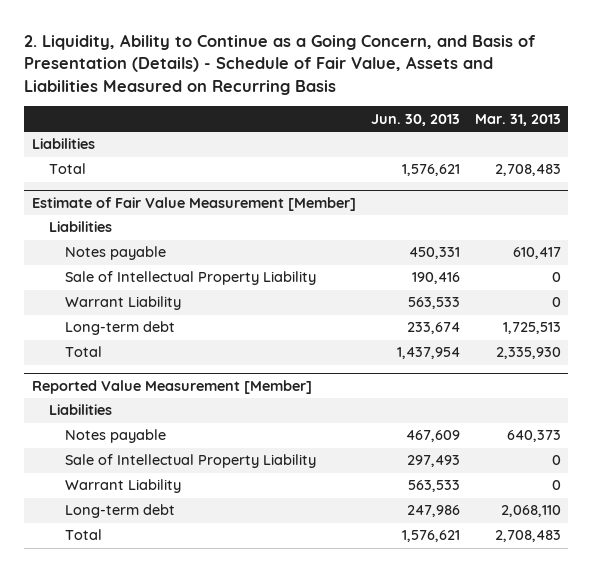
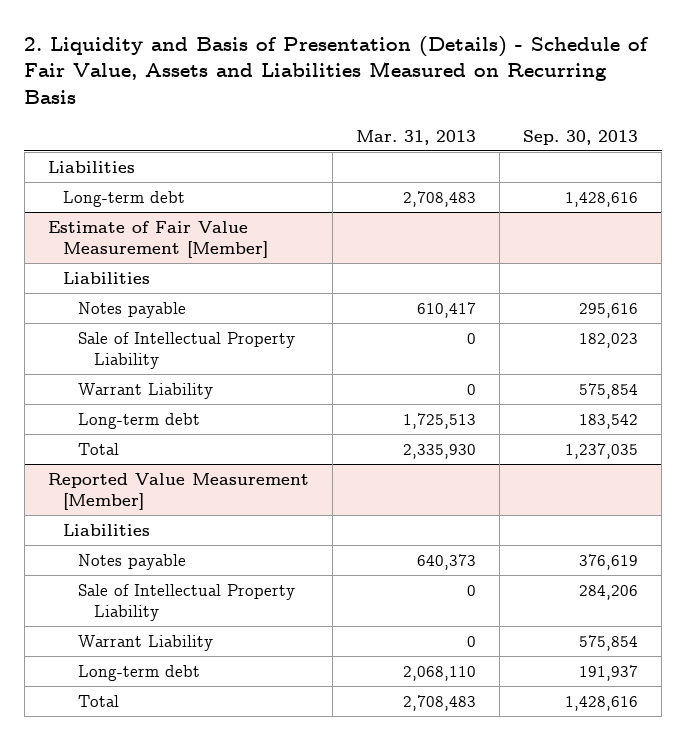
[24,33,537,95] 2. Liquidity, Ability to Continue as a Going Concern, and Basis of Presentation (Details) - Schedule of Fair Value, Assets and Liabilities Measured on Recurring Basis -> [24,35,650,105] 2. Liquidity and Basis of Presentation (Details) - Schedule of Fair Value, Assets and Liabilities Measured on Recurring Basis
[370,113,460,126] Jun. 30, 2013 -> none
none -> [523,129,639,145] Sep. 30, 2013
[48,163,86,175] Total -> [63,190,186,207] Long-term debt

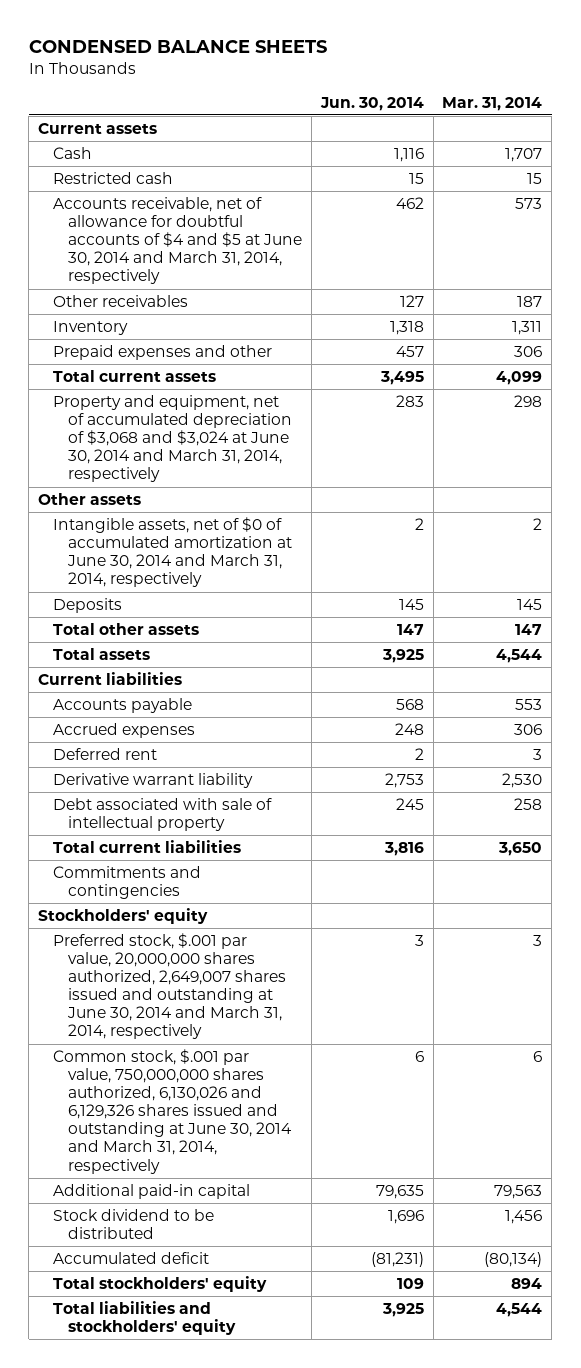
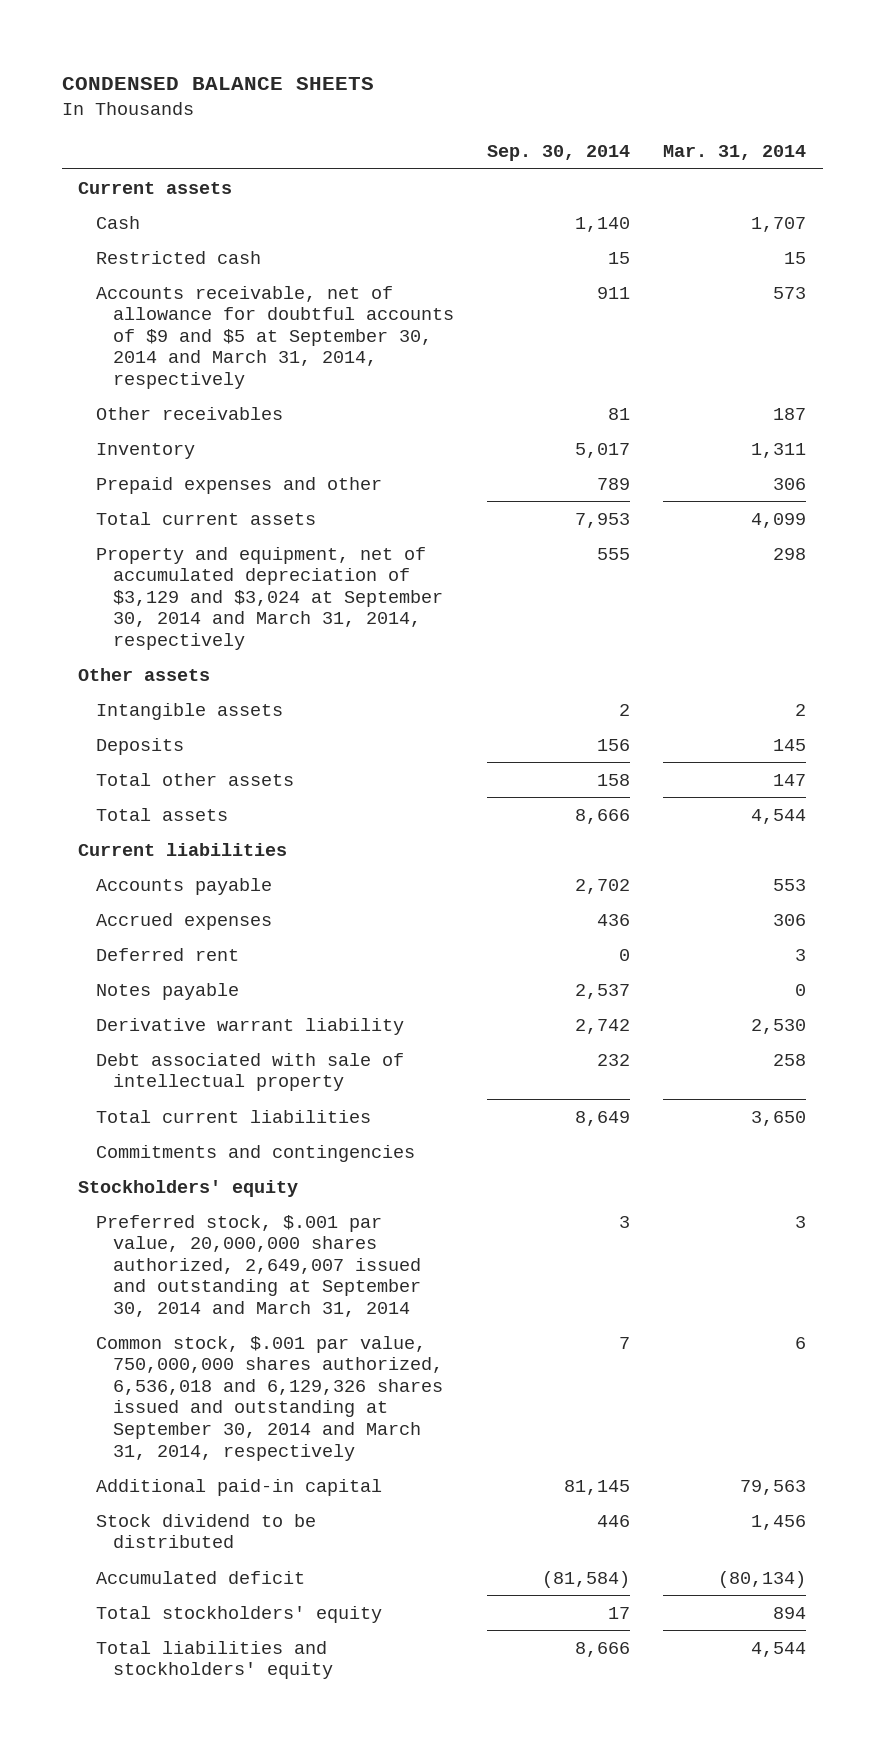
[319,96,424,111] Jun. 30, 2014 -> none
none -> [487,145,631,162] Sep. 30, 2014
[53,197,302,285] Accounts receivable, net of allowance for doubtful accounts of $4 and $5 at June 30, 2014 and March 31, 2014, respectively -> [95,285,455,390] Accounts receivable, net of allowance for doubtful accounts of $9 and $5 at September 30, 2014 and March 31, 2014, respectively
[53,395,292,483] Property and equipment, net of accumulated depreciation of $3,068 and $3,024 at June 30, 2014 and March 31, 2014, respectively -> [95,546,444,651] Property and equipment, net of accumulated depreciation of $3,129 and $3,024 at September 30, 2014 and March 31, 2014, respectively
[53,517,292,588] Intangible assets, net of $0 of accumulated amortization at June 30, 2014 and March 31, 2014, respectively -> none
none -> [95,702,283,720] Intangible assets
none -> [95,982,239,1000] Notes payable
[53,933,286,1040] Preferred stock, $.001 par value, 20,000,000 shares authorized, 2,649,007 shares issued and outstanding at June 30, 2014 and March 31, 2014, respectively -> [95,1214,422,1318] Preferred stock, $.001 par value, 20,000,000 shares authorized, 2,649,007 issued and outstanding at September 30, 2014 and March 31, 2014
[53,1049,292,1174] Common stock, $.001 par value, 750,000,000 shares authorized, 6,130,026 and 6,129,326 shares issued and outstanding at June 30, 2014 and March 31, 2014, respectively -> [95,1335,444,1461] Common stock, $.001 par value, 750,000,000 shares authorized, 6,536,018 and 6,129,326 shares issued and outstanding at September 30, 2014 and March 31, 2014, respectively

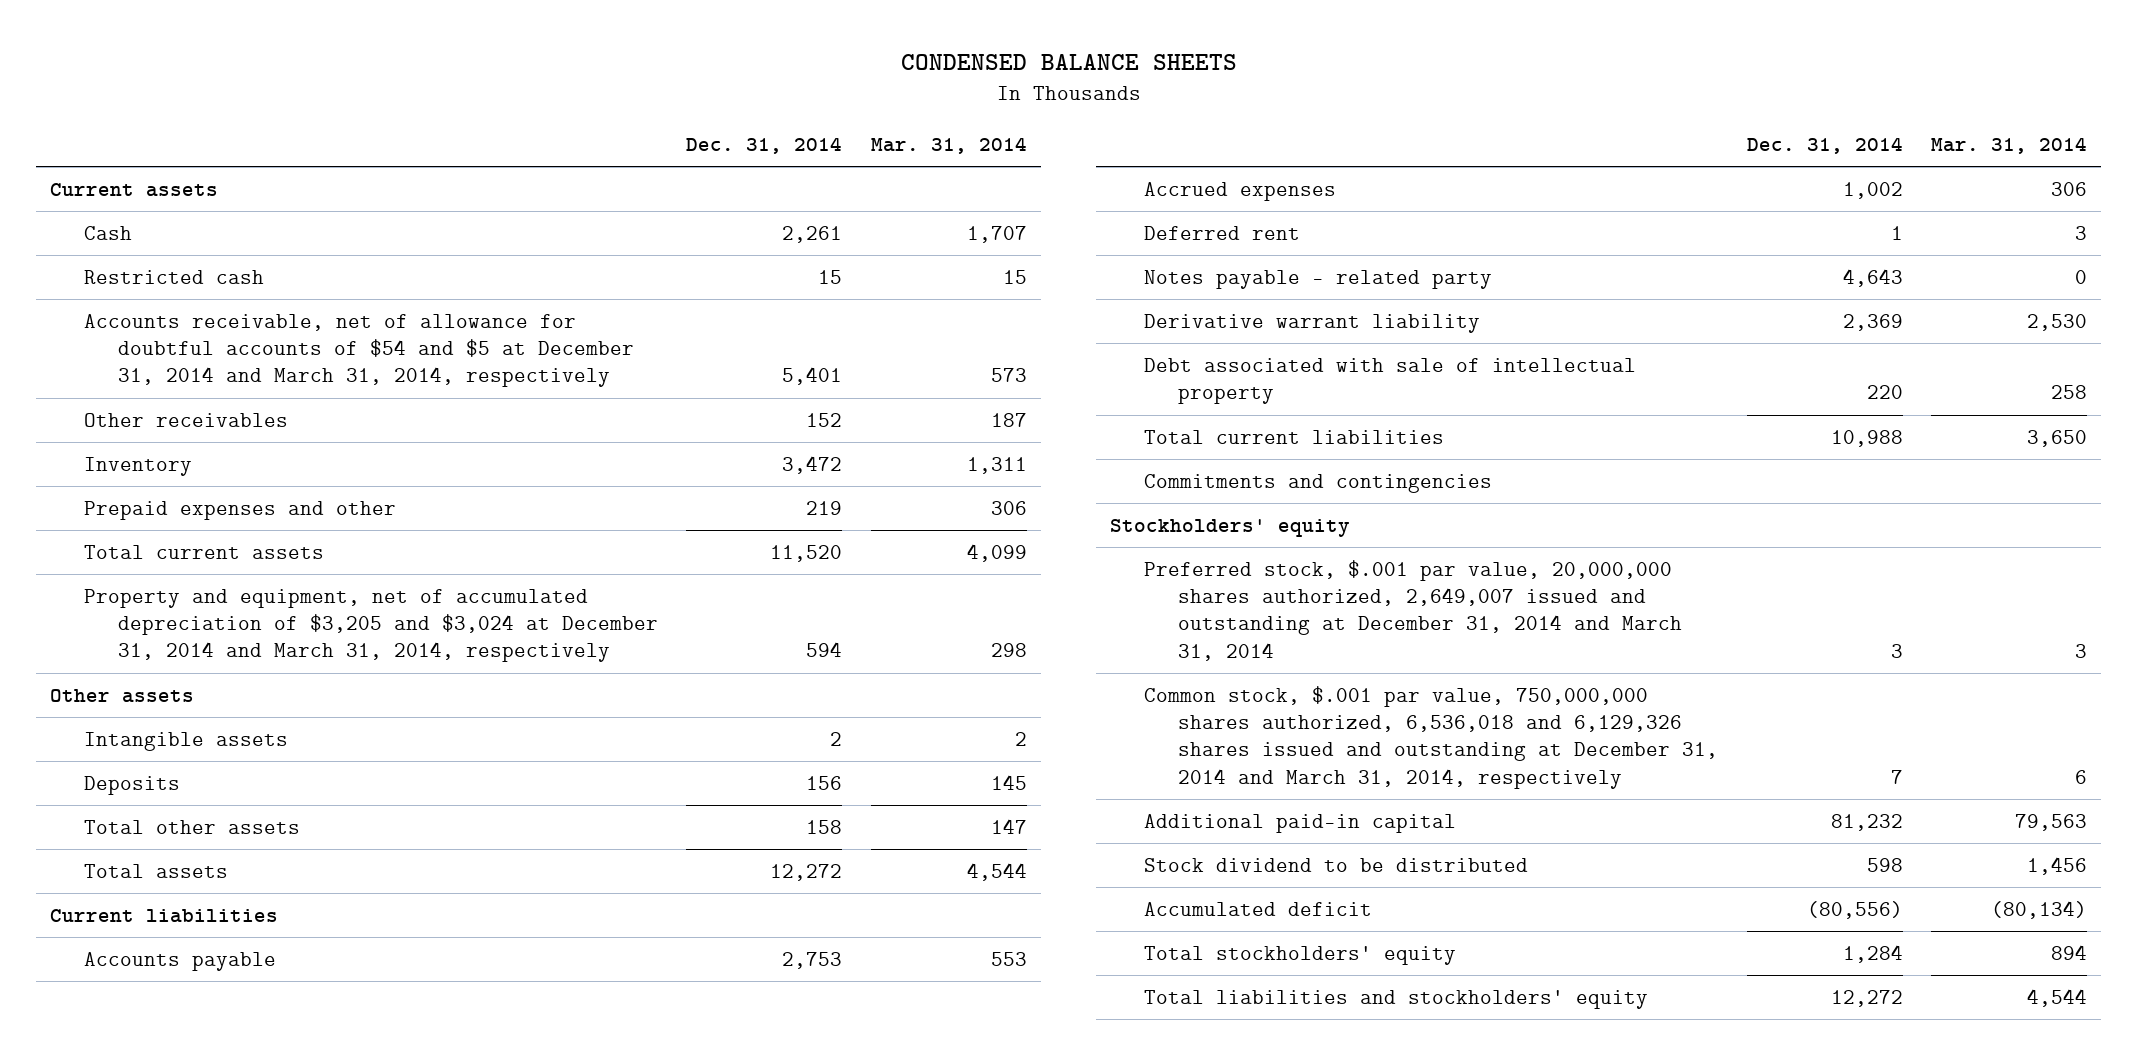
[487,145,631,162] Sep. 30, 2014 -> none
none -> [686,136,843,154] Dec. 31, 2014
[95,285,455,390] Accounts receivable, net of allowance for doubtful accounts of $9 and $5 at September 30, 2014 and March 31, 2014, respectively -> [83,313,634,388] Accounts receivable, net of allowance for doubtful accounts of $54 and $5 at December 31, 2014 and March 31, 2014, respectively
[95,546,444,651] Property and equipment, net of accumulated depreciation of $3,129 and $3,024 at September 30, 2014 and March 31, 2014, respectively -> [83,588,658,663] Property and equipment, net of accumulated depreciation of $3,205 and $3,024 at December 31, 2014 and March 31, 2014, respectively
[95,982,239,1000] Notes payable -> [1144,269,1493,289] Notes payable - related party
[95,1214,422,1318] Preferred stock, $.001 par value, 20,000,000 shares authorized, 2,649,007 issued and outstanding at September 30, 2014 and March 31, 2014 -> [1144,559,1683,661] Preferred stock, $.001 par value, 20,000,000 shares authorized, 2,649,007 issued and outstanding at December 31, 2014 and March 31, 2014
[95,1335,444,1461] Common stock, $.001 par value, 750,000,000 shares authorized, 6,536,018 and 6,129,326 shares issued and outstanding at September 30, 2014 and March 31, 2014, respectively -> [1144,685,1719,789] Common stock, $.001 par value, 750,000,000 shares authorized, 6,536,018 and 6,129,326 shares issued and outstanding at December 31, 2014 and March 31, 2014, respectively

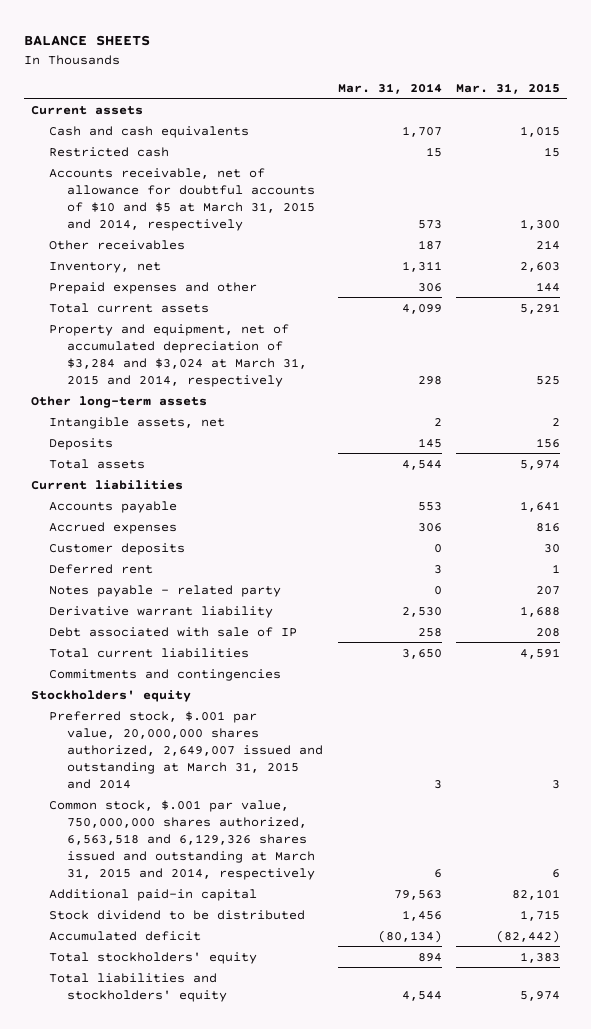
[900,54,1237,71] CONDENSED BALANCE SHEETS -> [23,35,150,47] BALANCE SHEETS
[686,136,843,154] Dec. 31, 2014 -> none
none -> [456,82,561,94] Mar. 31, 2015
[83,225,132,240] Cash -> [49,125,250,138] Cash and cash equivalents
[83,313,634,388] Accounts receivable, net of allowance for doubtful accounts of $54 and $5 at December 31, 2014 and March 31, 2014, respectively -> [49,167,316,231] Accounts receivable, net of allowance for doubtful accounts of $10 and $5 at March 31, 2015 and 2014, respectively
[83,456,192,476] Inventory -> [49,261,162,273] Inventory, net
[83,588,658,663] Property and equipment, net of accumulated depreciation of $3,205 and $3,024 at December 31, 2014 and March 31, 2014, respectively -> [49,323,308,387] Property and equipment, net of accumulated depreciation of $3,284 and $3,024 at March 31, 2015 and 2014, respectively
[50,688,195,703] Other assets -> [31,395,208,408] Other long-term assets
[83,731,288,751] Intangible assets -> [49,416,226,429] Intangible assets, net
[83,819,300,834] Total other assets -> none
none -> [49,542,186,555] Customer deposits
[1144,357,1637,405] Debt associated with sale of intellectual property -> [49,626,298,637] Debt associated with sale of IP
[1144,559,1683,661] Preferred stock, $.001 par value, 20,000,000 shares authorized, 2,649,007 issued and outstanding at December 31, 2014 and March 31, 2014 -> [49,710,324,789] Preferred stock, $.001 par value, 20,000,000 shares authorized, 2,649,007 issued and outstanding at March 31, 2015 and 2014
[1144,685,1719,789] Common stock, $.001 par value, 750,000,000 shares authorized, 6,536,018 and 6,129,326 shares issued and outstanding at December 31, 2014 and March 31, 2014, respectively -> [49,799,316,880] Common stock, $.001 par value, 750,000,000 shares authorized, 6,563,518 and 6,129,326 shares issued and outstanding at March 31, 2015 and 2014, respectively

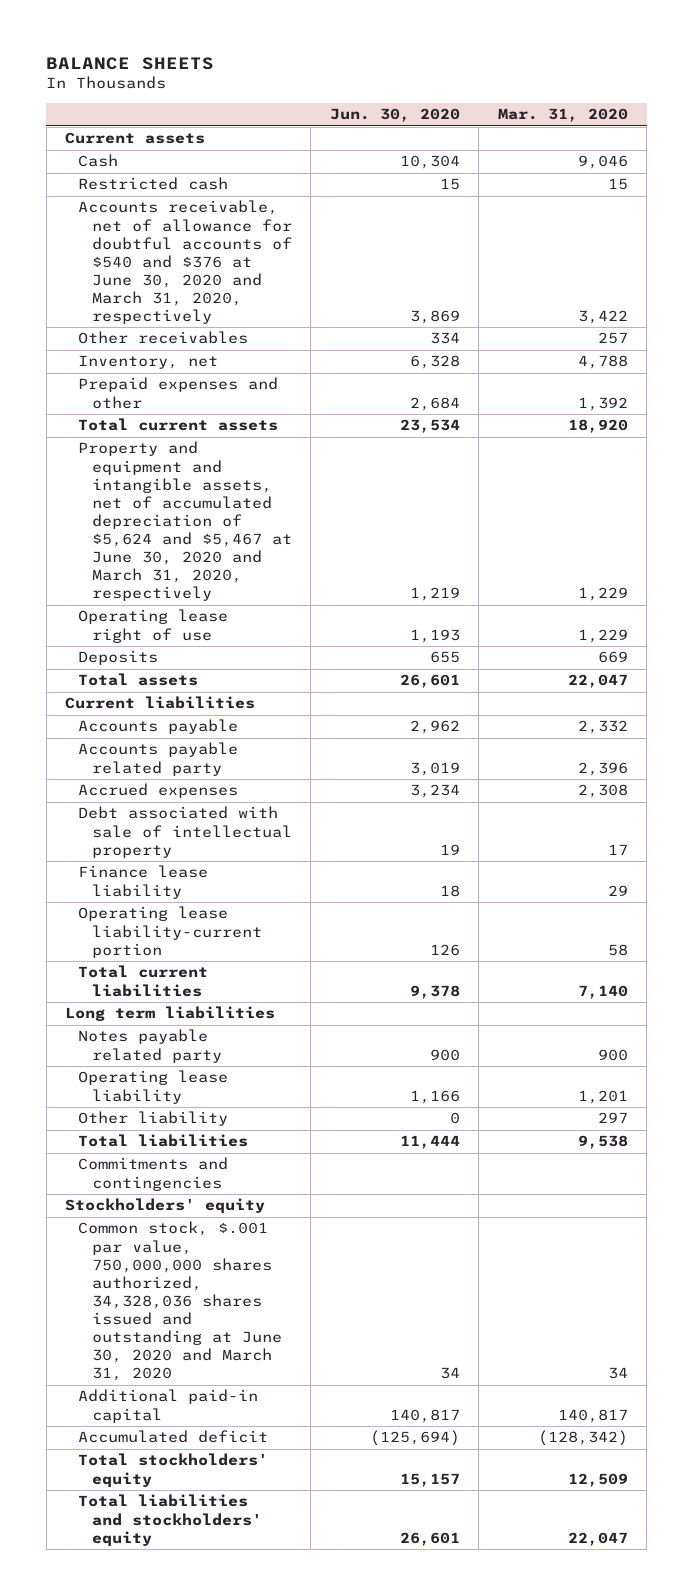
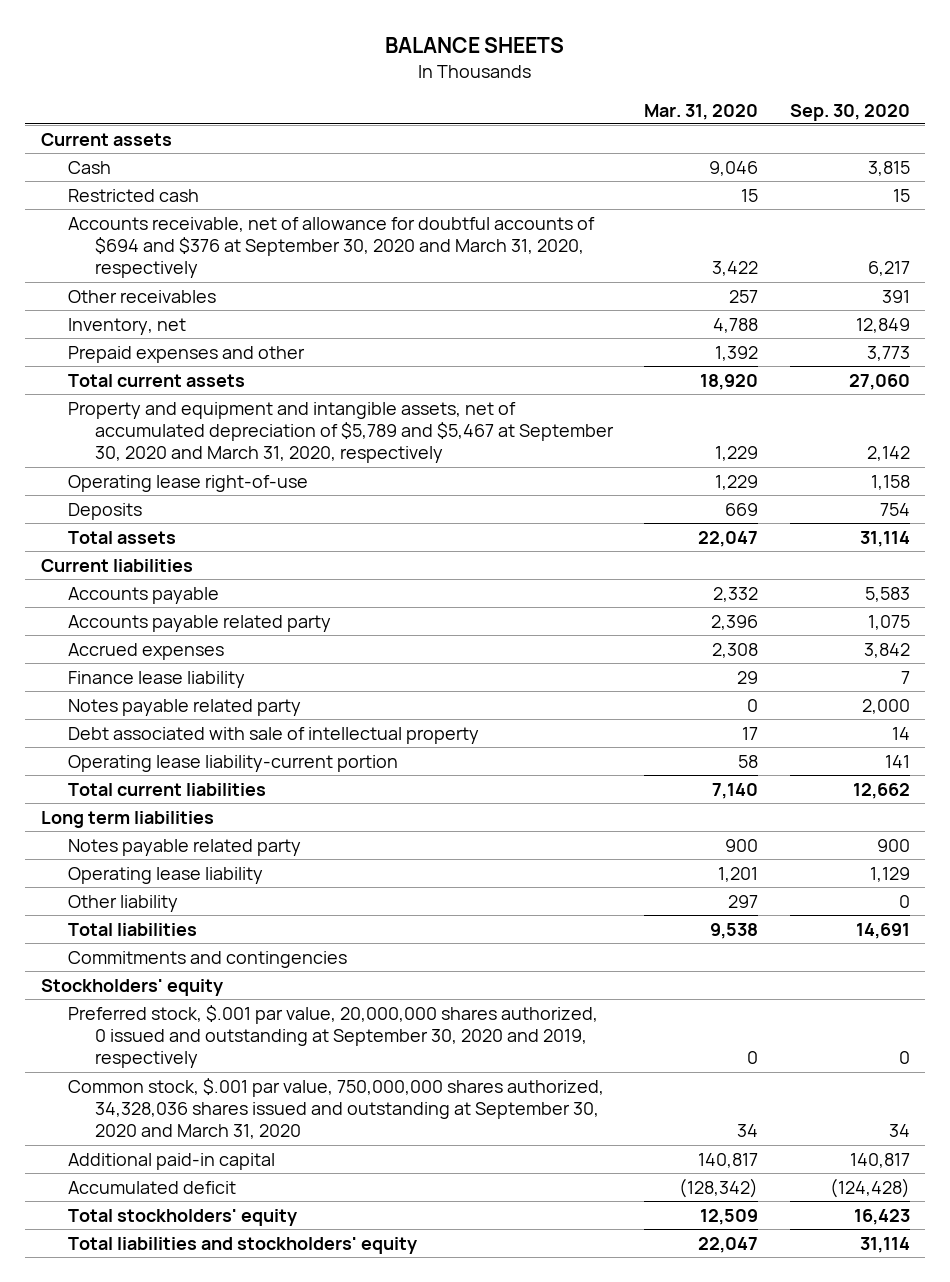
[329,108,460,123] Jun. 30, 2020 -> none
none -> [789,103,910,121] Sep. 30, 2020
[78,200,292,325] Accounts receivable, net of allowance for doubtful accounts of $540 and $376 at June 30, 2020 and March 31, 2020, respectively -> [67,216,595,279] Accounts receivable, net of allowance for doubtful accounts of $694 and $376 at September 30, 2020 and March 31, 2020, respectively
[78,441,292,602] Property and equipment and intangible assets, net of accumulated depreciation of $5,624 and $5,467 at June 30, 2020 and March 31, 2020, respectively -> [67,401,614,464] Property and equipment and intangible assets, net of accumulated depreciation of $5,789 and $5,467 at September 30, 2020 and March 31, 2020, respectively
[78,609,229,643] Operating lease right of use -> [67,474,308,492] Operating lease right-of-use
none -> [67,698,301,716] Notes payable related party
[78,806,292,858] Debt associated with sale of intellectual property -> [67,726,479,744] Debt associated with sale of intellectual property
none -> [67,1004,598,1069] Preferred stock, $.001 par value, 20,000,000 shares authorized, 0 issued and outstanding at September 30, 2020 and 2019, respectively
[78,1221,282,1382] Common stock, $.001 par value, 750,000,000 shares authorized, 34,328,036 shares issued and outstanding at June 30, 2020 and March 31, 2020 -> [67,1077,604,1140] Common stock, $.001 par value, 750,000,000 shares authorized, 34,328,036 shares issued and outstanding at September 30, 2020 and March 31, 2020

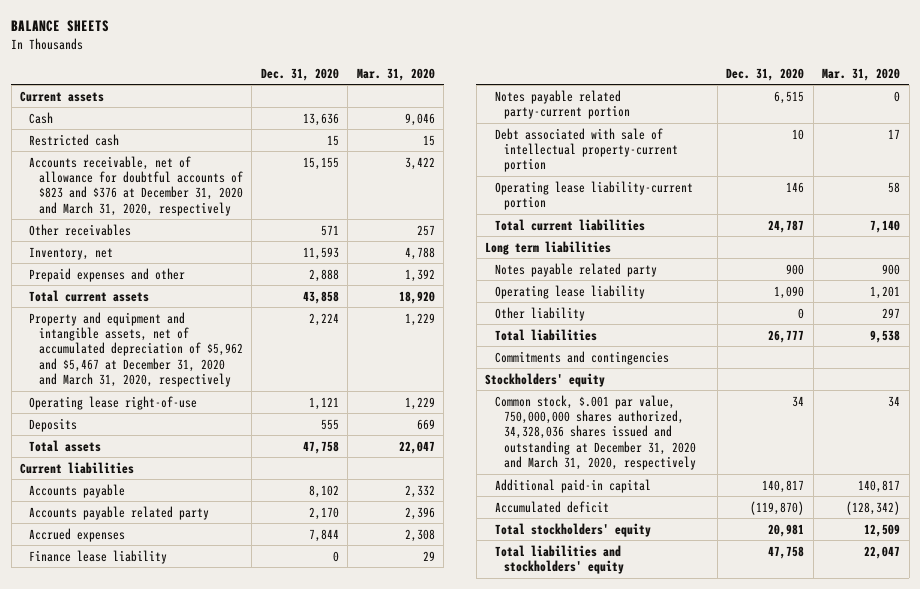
[789,103,910,121] Sep. 30, 2020 -> none
none -> [260,67,339,81] Dec. 31, 2020
[67,216,595,279] Accounts receivable, net of allowance for doubtful accounts of $694 and $376 at September 30, 2020 and March 31, 2020, respectively -> [29,155,243,216] Accounts receivable, net of allowance for doubtful accounts of $823 and $376 at December 31, 2020 and March 31, 2020, respectively
[67,401,614,464] Property and equipment and intangible assets, net of accumulated depreciation of $5,789 and $5,467 at September 30, 2020 and March 31, 2020, respectively -> [29,311,243,388] Property and equipment and intangible assets, net of accumulated depreciation of $5,962 and $5,467 at December 31, 2020 and March 31, 2020, respectively
[67,698,301,716] Notes payable related party -> [494,89,630,120] Notes payable related party-current portion
[67,726,479,744] Debt associated with sale of intellectual property -> [494,127,678,173] Debt associated with sale of intellectual property-current portion
[67,1004,598,1069] Preferred stock, $.001 par value, 20,000,000 shares authorized, 0 issued and outstanding at September 30, 2020 and 2019, respectively -> none
[67,1077,604,1140] Common stock, $.001 par value, 750,000,000 shares authorized, 34,328,036 shares issued and outstanding at September 30, 2020 and March 31, 2020 -> [494,394,696,471] Common stock, $.001 par value, 750,000,000 shares authorized, 34,328,036 shares issued and outstanding at December 31, 2020 and March 31, 2020, respectively

